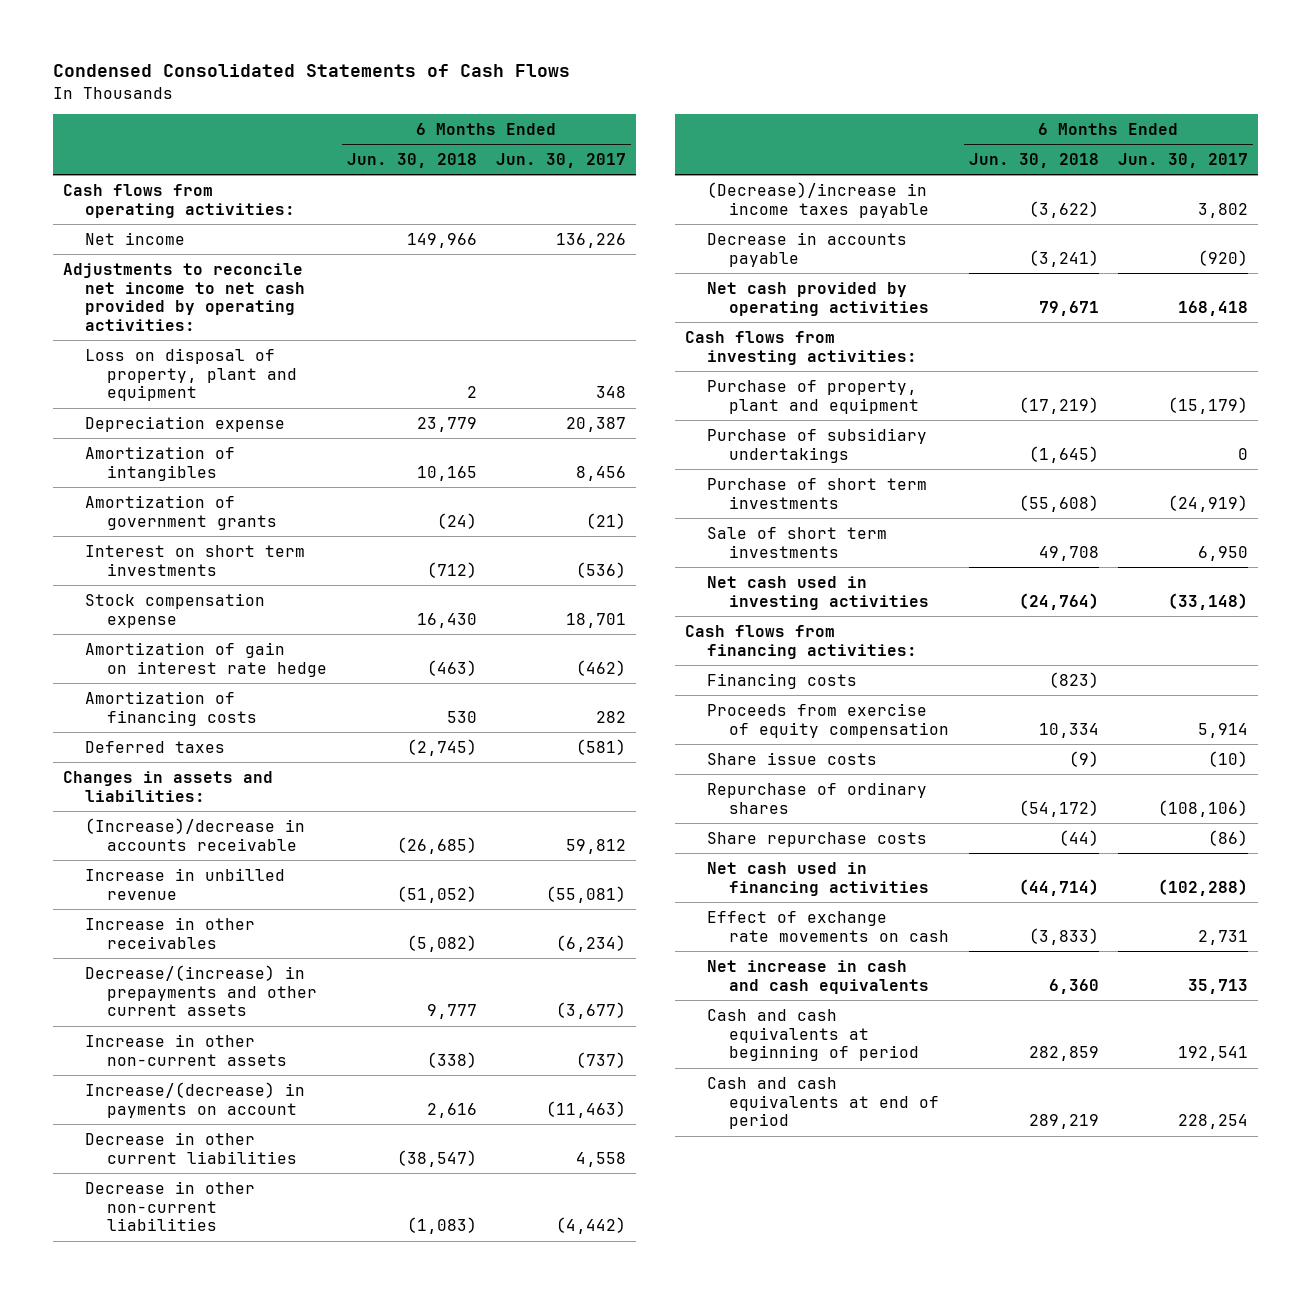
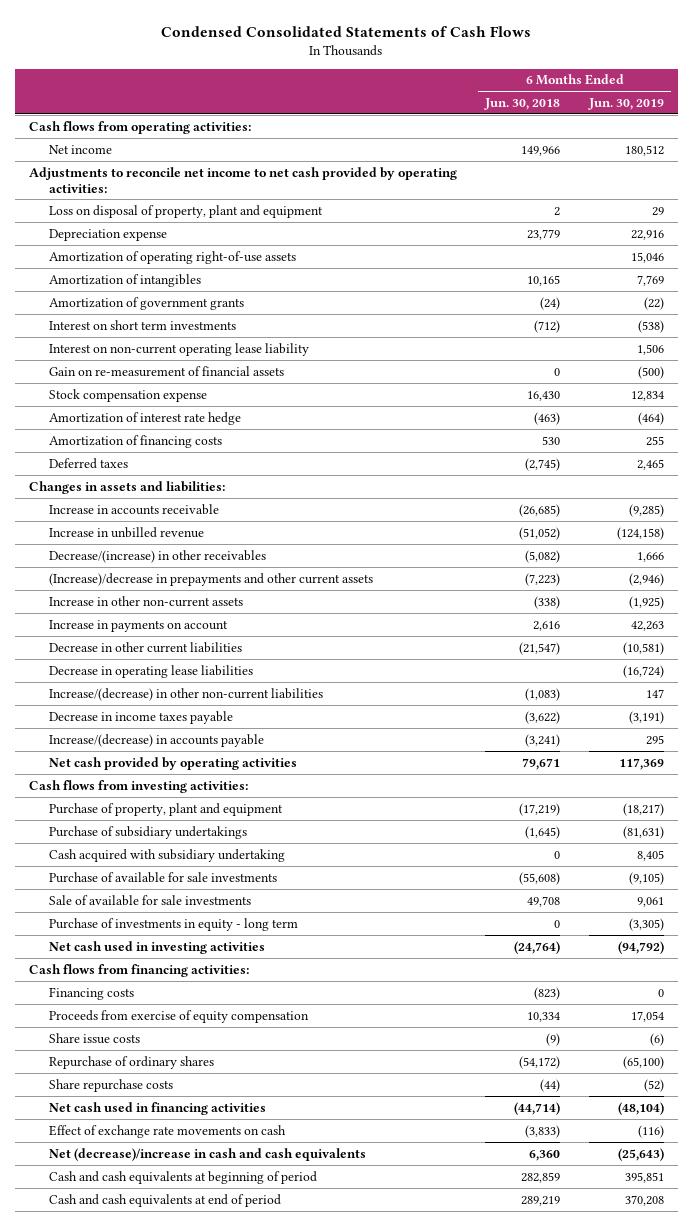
[495,152,626,168] Jun. 30, 2017 -> none
none -> [587,97,664,110] Jun. 30, 2019
none -> [49,250,297,264] Amortization of operating right-of-use assets
none -> [49,342,310,356] Interest on non-current operating lease liability
none -> [49,365,285,377] Gain on re-measurement of financial assets
[84,641,328,677] Amortization of gain on interest rate hedge -> [49,411,242,425] Amortization of interest rate hedge
[84,817,305,851] (Increase)/decrease in accounts receivable -> [49,503,220,515] Increase in accounts receivable
[84,916,255,949] Increase in other receivables -> [49,549,267,563] Decrease/(increase) in other receivables
[84,964,318,1017] Decrease/(increase) in prepayments and other current assets -> [49,572,374,586] (Increase)/decrease in prepayments and other current assets
[426,1004,477,1020] 9,777 -> [525,572,561,586] (7,223)
[84,1081,305,1118] Increase/(decrease) in payments on account -> [49,619,229,632] Increase in payments on account
[396,1149,477,1167] (38,547) -> [519,641,561,655] (21,547)
none -> [49,664,254,678] Decrease in operating lease liabilities
[84,1180,255,1232] Decrease in other non-current liabilities -> [49,687,324,701] Increase/(decrease) in other non-current liabilities
[706,181,930,218] (Decrease)/increase in income taxes payable -> [49,710,234,724] Decrease in income taxes payable
[706,231,907,267] Decrease in accounts payable -> [49,733,265,747] Increase/(decrease) in accounts payable
none -> [49,848,286,862] Cash acquired with subsidiary undertaking
[706,477,927,509] Purchase of short term investments -> [49,871,278,883] Purchase of available for sale investments
[706,526,887,558] Sale of short term investments -> [49,894,252,906] Sale of available for sale investments
none -> [49,917,299,931] Purchase of investments in equity - long term
[706,959,930,994] Net increase in cash and cash equivalents -> [49,1147,367,1161] Net (decrease)/increase in cash and cash equivalents

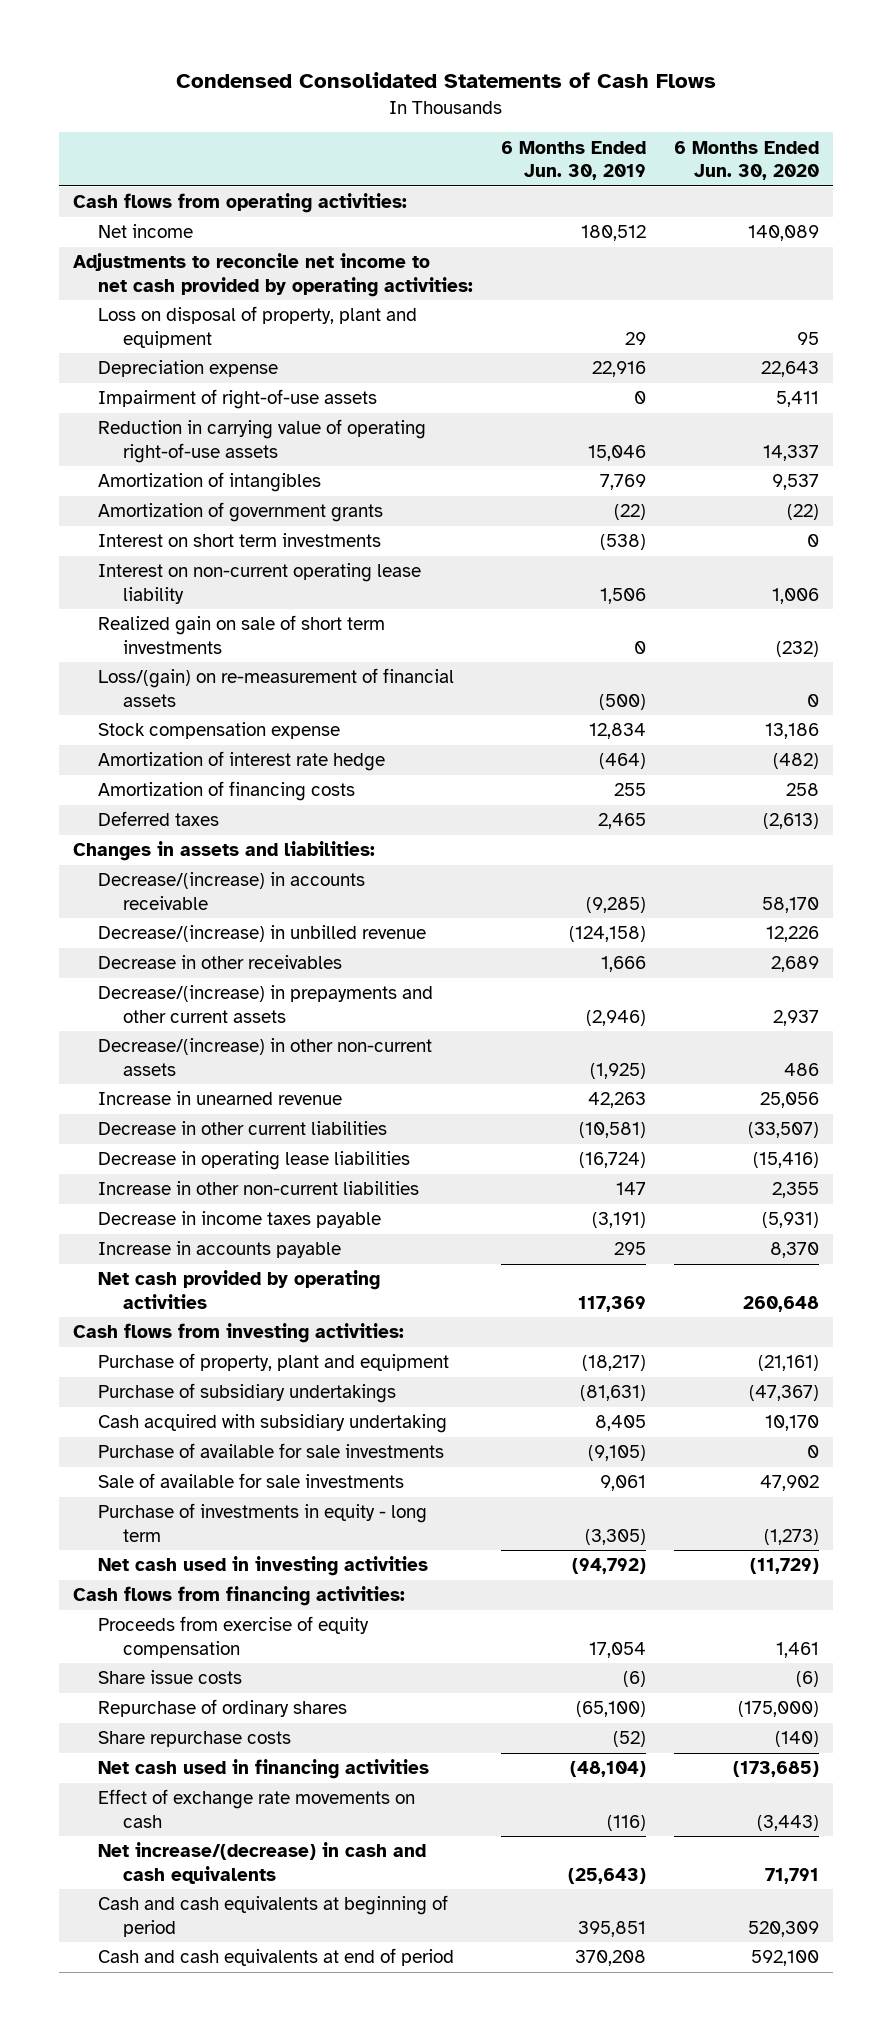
[484,97,561,110] Jun. 30, 2018 -> none
none -> [673,140,819,181] 6 Months Ended Jun. 30, 2020
none -> [98,389,378,410] Impairment of right-of-use assets
[49,250,297,264] Amortization of operating right-of-use assets -> [98,419,427,463] Reduction in carrying value of operating right-of-use assets
none -> [98,615,386,654] Realized gain on sale of short term investments
[49,365,285,377] Gain on re-measurement of financial assets -> [98,668,455,707] Loss/(gain) on re-measurement of financial assets
[49,503,220,515] Increase in accounts receivable -> [98,872,366,910] Decrease/(increase) in accounts receivable
[49,526,205,538] Increase in unbilled revenue -> [98,925,427,943] Decrease/(increase) in unbilled revenue
[49,549,267,563] Decrease/(increase) in other receivables -> [98,955,343,970] Decrease in other receivables
[49,572,374,586] (Increase)/decrease in prepayments and other current assets -> [98,985,434,1023] Decrease/(increase) in prepayments and other current assets
[49,595,244,607] Increase in other non-current assets -> [98,1038,433,1076] Decrease/(increase) in other non-current assets
[49,619,229,632] Increase in payments on account -> [98,1091,343,1106] Increase in unearned revenue
[49,687,324,701] Increase/(decrease) in other non-current liabilities -> [98,1181,420,1196] Increase in other non-current liabilities
[49,733,265,747] Increase/(decrease) in accounts payable -> [98,1241,342,1259] Increase in accounts payable
[49,986,135,1000] Financing costs -> none
[49,1147,367,1161] Net (decrease)/increase in cash and cash equivalents -> [98,1842,427,1884] Net increase/(decrease) in cash and cash equivalents

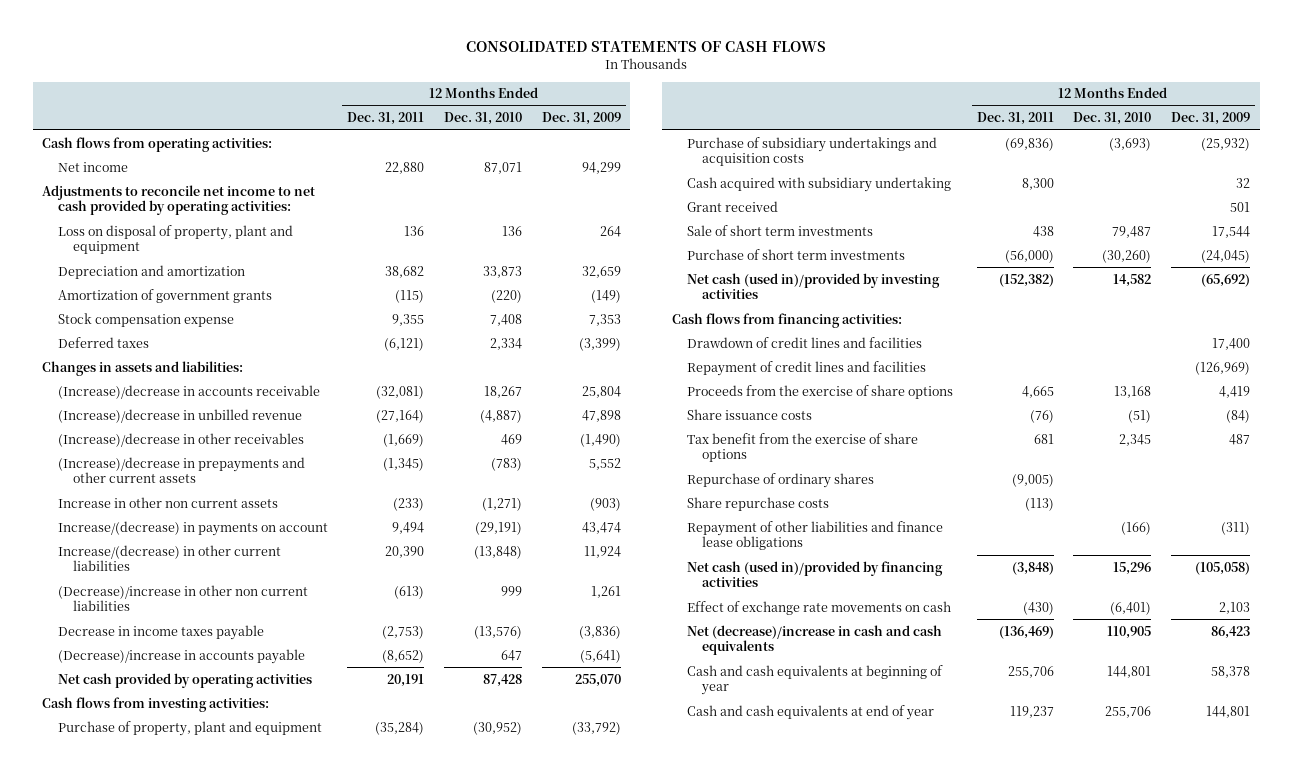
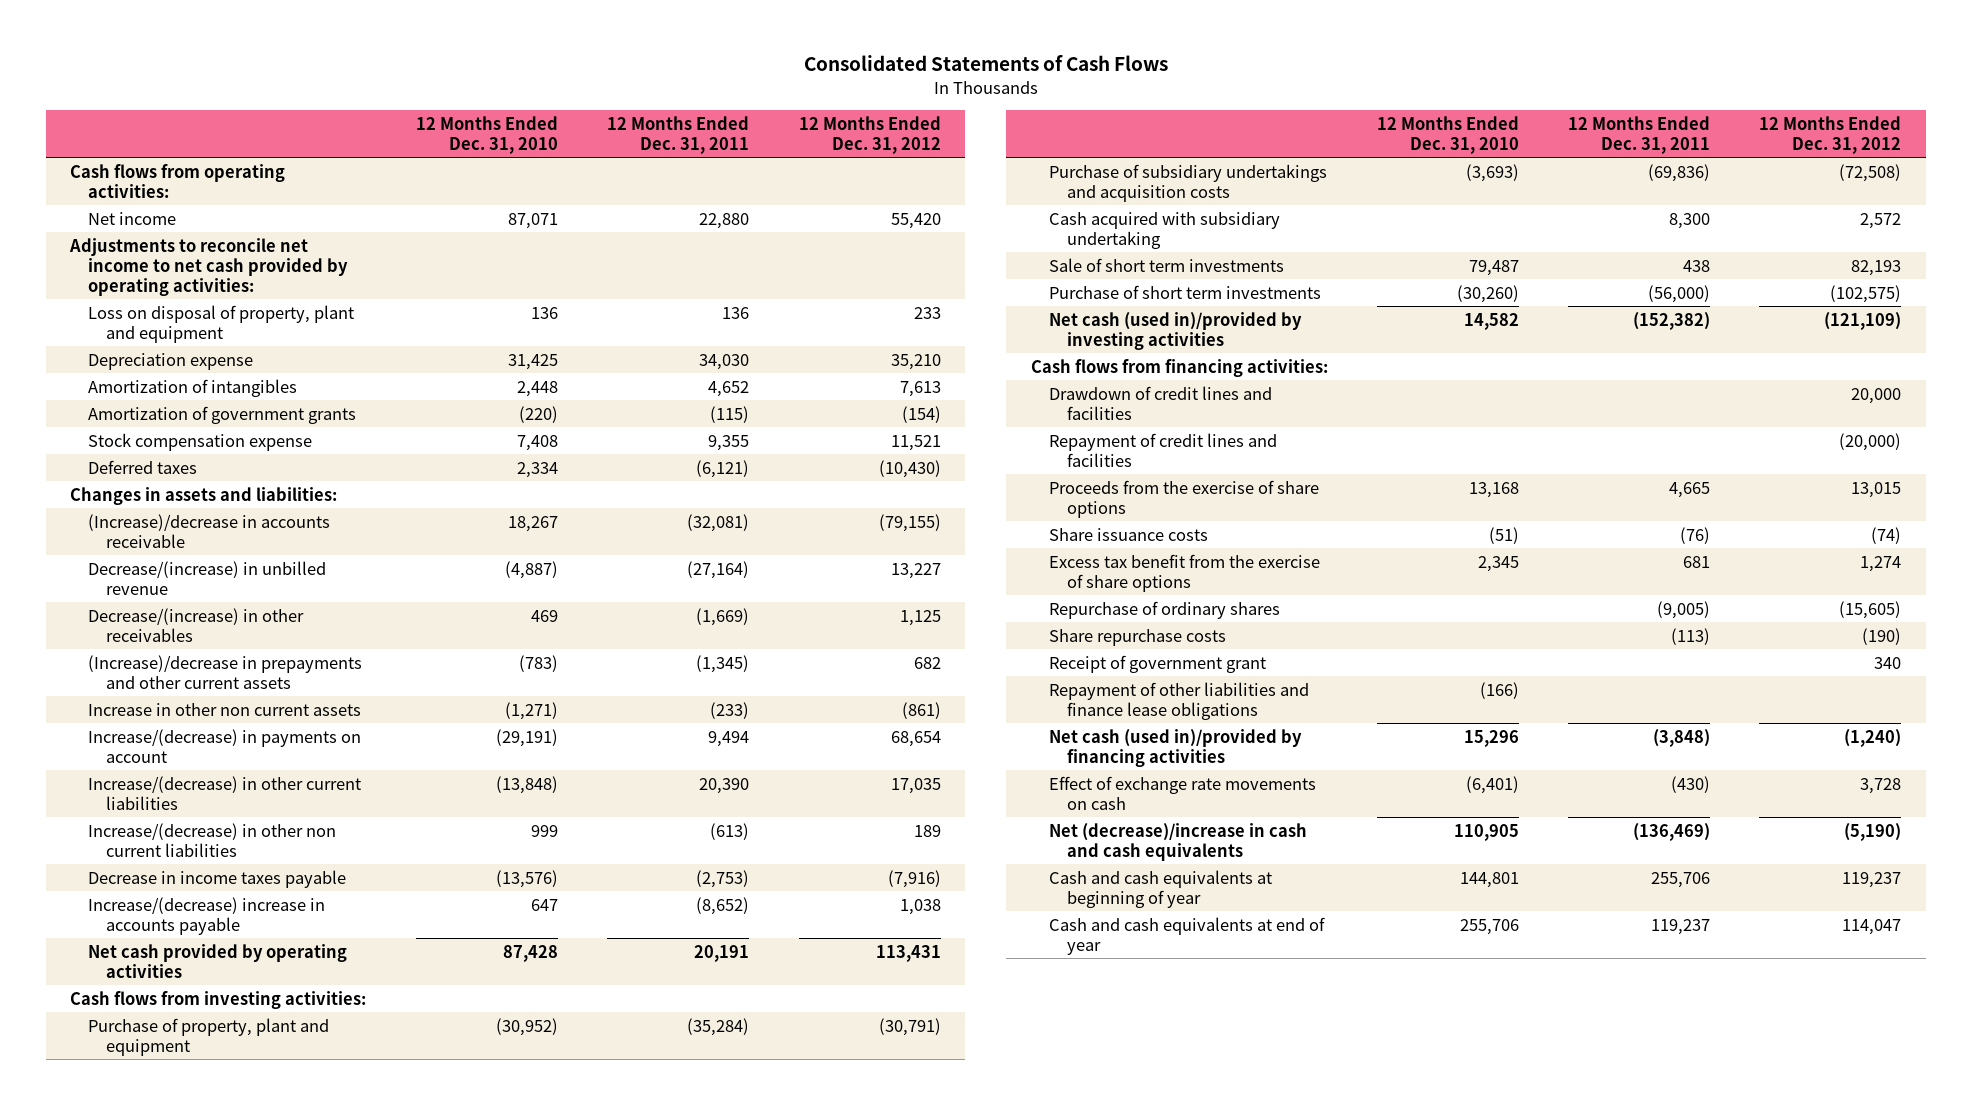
[466,41,827,53] CONSOLIDATED STATEMENTS OF CASH FLOWS -> [803,55,1168,72] Consolidated Statements of Cash Flows
[541,112,621,126] Dec. 31, 2009 -> none
none -> [798,115,941,154] 12 Months Ended Dec. 31, 2012
[57,264,245,279] Depreciation and amortization -> none
none -> [88,352,254,370] Depreciation expense
none -> [88,378,298,397] Amortization of intangibles
[57,408,302,423] (Increase)/decrease in unbilled revenue -> [88,560,327,595] Decrease/(increase) in unbilled revenue
[57,432,304,447] (Increase)/decrease in other receivables -> [88,607,305,642] Decrease/(increase) in other receivables
[57,584,308,612] (Decrease)/increase in other non current liabilities -> [88,822,337,857] Increase/(decrease) in other non current liabilities
[57,648,305,664] (Decrease)/increase in accounts payable -> [88,896,326,935] Increase/(decrease) increase in accounts payable
[686,200,778,212] Grant received -> none
[686,432,918,463] Tax benefit from the exercise of share options -> [1049,553,1321,592] Excess tax benefit from the exercise of share options
none -> [1049,654,1267,673] Receipt of government grant

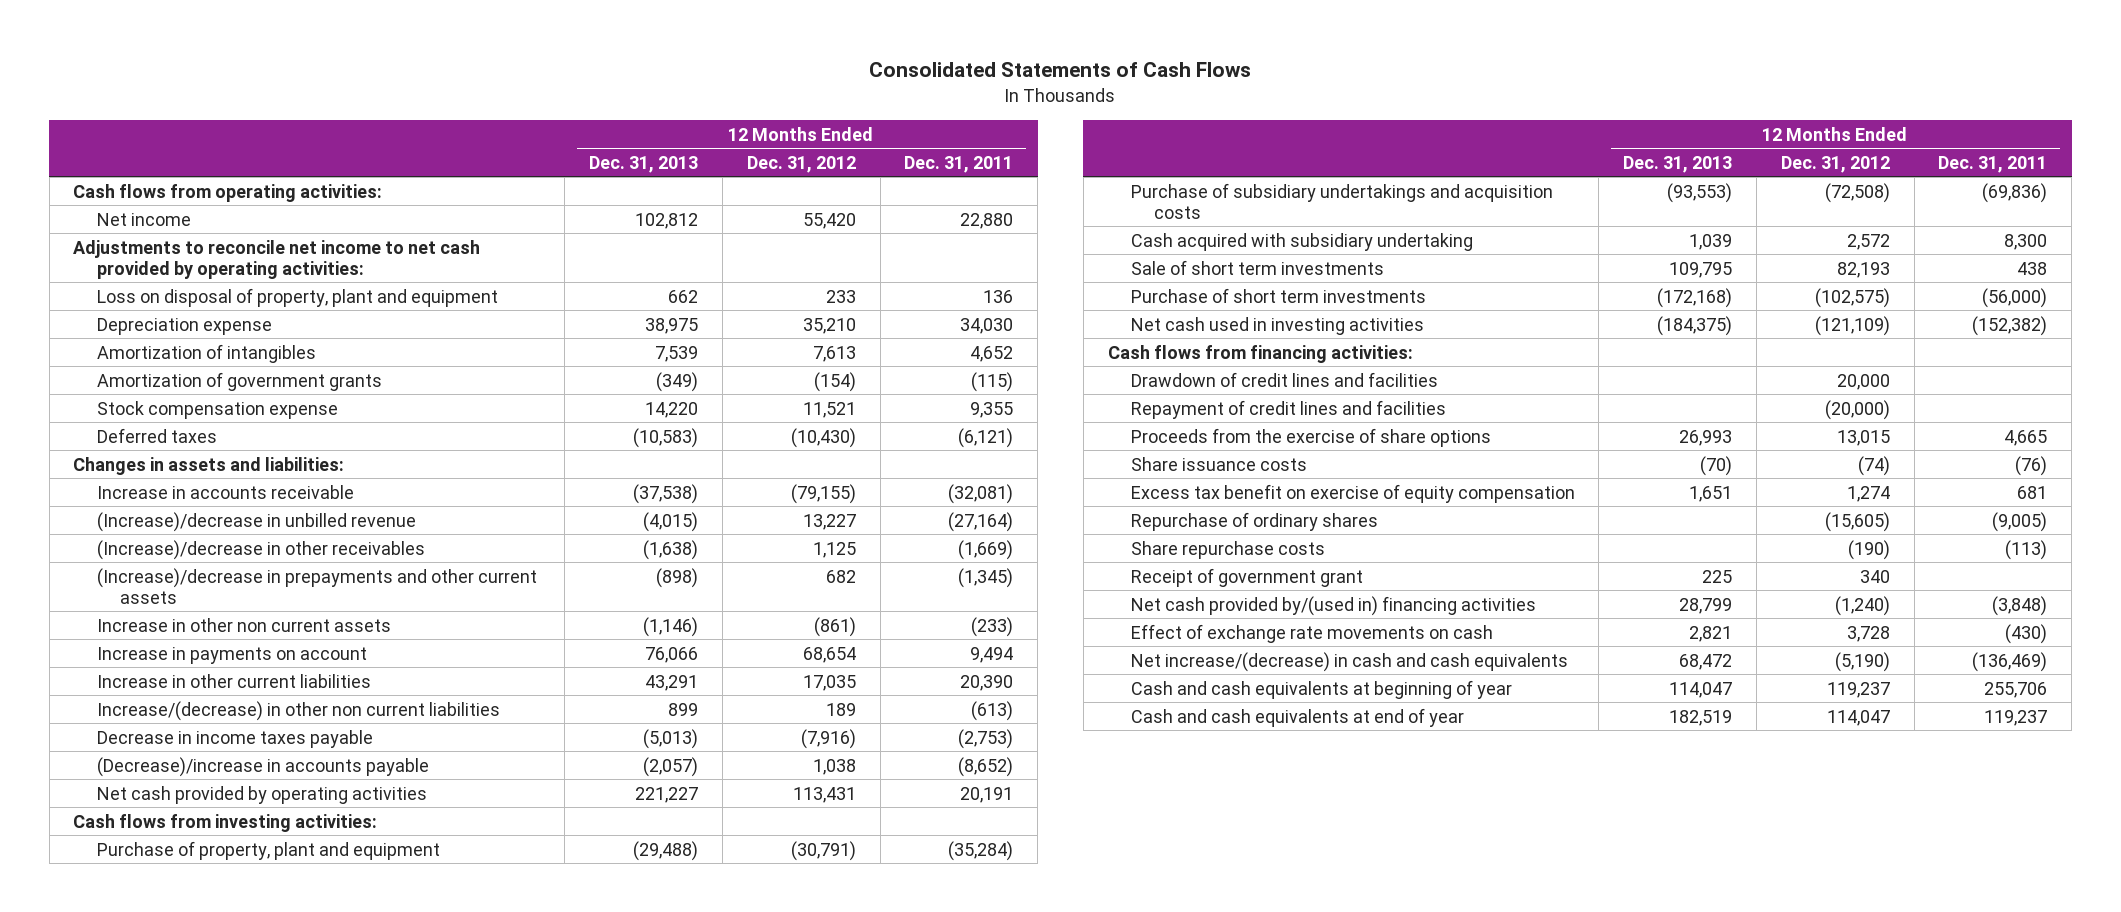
[416,115,559,154] 12 Months Ended Dec. 31, 2010 -> none
none -> [589,155,699,173] Dec. 31, 2013
[88,513,331,548] (Increase)/decrease in accounts receivable -> [96,484,354,499] Increase in accounts receivable
[88,560,327,595] Decrease/(increase) in unbilled revenue -> [96,511,416,532] (Increase)/decrease in unbilled revenue
[88,607,305,642] Decrease/(increase) in other receivables -> [96,539,425,560] (Increase)/decrease in other receivables
[88,728,362,763] Increase/(decrease) in payments on account -> [96,646,367,664] Increase in payments on account
[88,775,362,810] Increase/(decrease) in other current liabilities -> [96,673,371,688] Increase in other current liabilities
[88,896,326,935] Increase/(decrease) increase in accounts payable -> [96,756,429,777] (Decrease)/increase in accounts payable
[1049,311,1303,350] Net cash (used in)/provided by investing activities -> [1130,316,1424,335] Net cash used in investing activities
[1049,553,1321,592] Excess tax benefit from the exercise of share options -> [1130,483,1575,503] Excess tax benefit on exercise of equity compensation
[1049,681,1310,720] Repayment of other liabilities and finance lease obligations -> none
[1049,728,1303,767] Net cash (used in)/provided by financing activities -> [1130,595,1536,616] Net cash provided by/(used in) financing activities
[1049,822,1308,861] Net (decrease)/increase in cash and cash equivalents -> [1130,651,1568,672] Net increase/(decrease) in cash and cash equivalents

